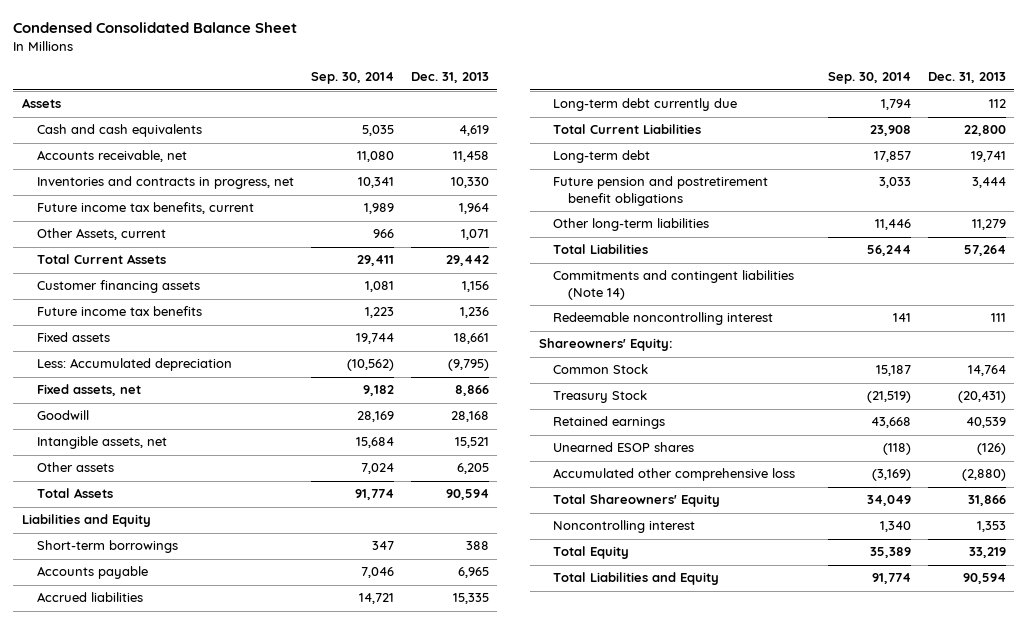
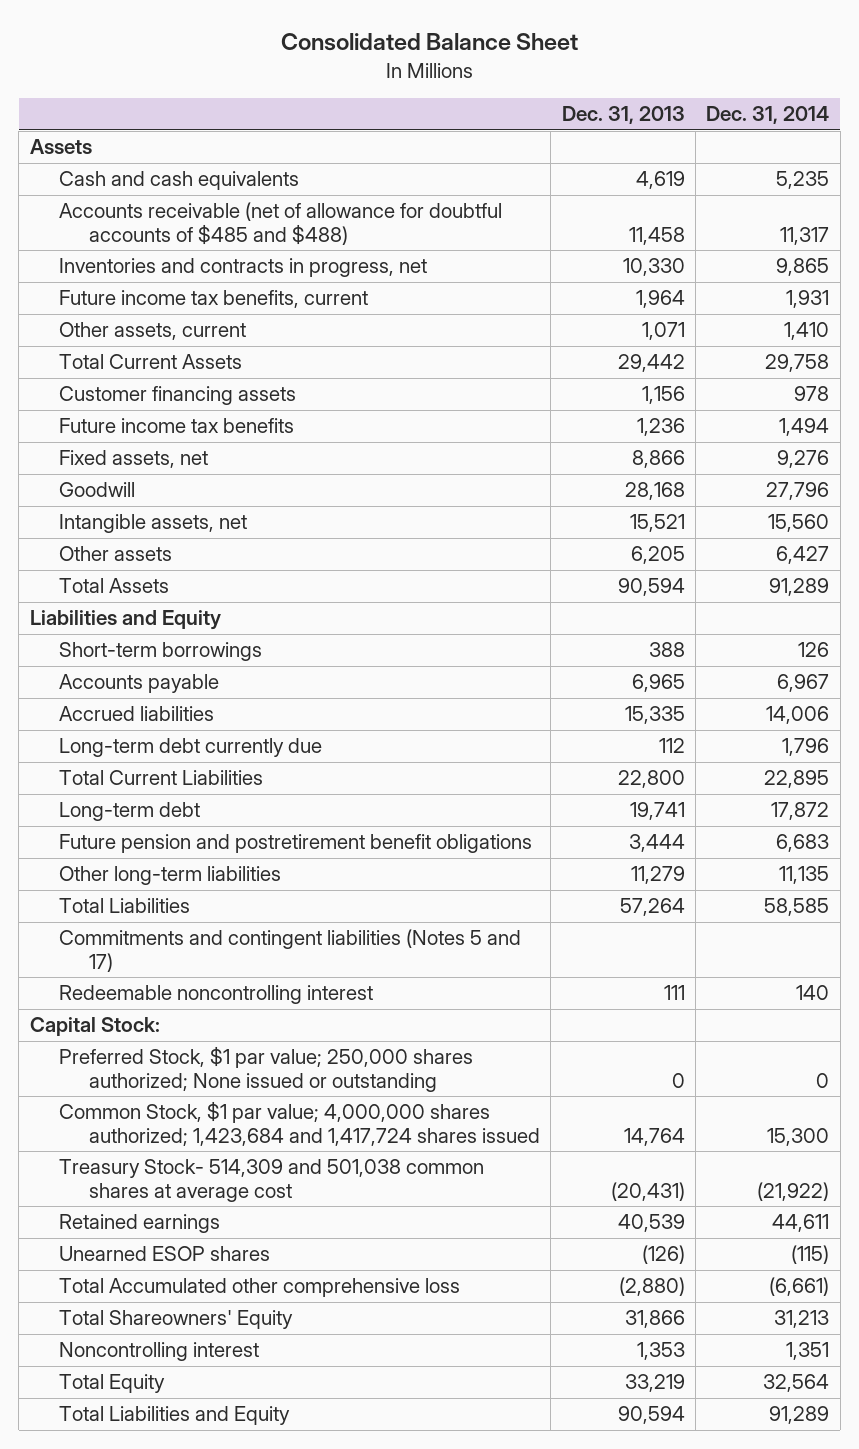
[13,22,298,34] Condensed Consolidated Balance Sheet -> [280,33,578,52] Consolidated Balance Sheet
[310,72,394,85] Sep. 30, 2014 -> none
none -> [706,106,830,125] Dec. 31, 2014
[36,150,187,163] Accounts receivable, net -> [59,202,503,245] Accounts receivable (net of allowance for doubtful accounts of $485 and $488)
[36,228,166,241] Other Assets, current -> [59,322,247,341] Other assets, current
[36,332,110,343] Fixed assets -> none
[36,358,232,372] Less: Accumulated depreciation -> none
[553,270,795,301] Commitments and contingent liabilities (Note 14) -> [59,929,522,972] Commitments and contingent liabilities (Notes 5 and 17)
[538,338,673,352] Shareowners' Equity: -> none
none -> [29,1017,160,1037] Capital Stock:
none -> [59,1046,474,1092] Preferred Stock, $1 par value; 250,000 shares authorized; None issued or outstanding
[553,364,649,375] Common Stock -> [59,1101,541,1146] Common Stock, $1 par value; 4,000,000 shares authorized; 1,423,684 and 1,417,724 shares issued
[553,390,648,404] Treasury Stock -> [59,1159,485,1202] Treasury Stock- 514,309 and 501,038 common shares at average cost
[553,468,796,482] Accumulated other comprehensive loss -> [59,1278,461,1298] Total Accumulated other comprehensive loss

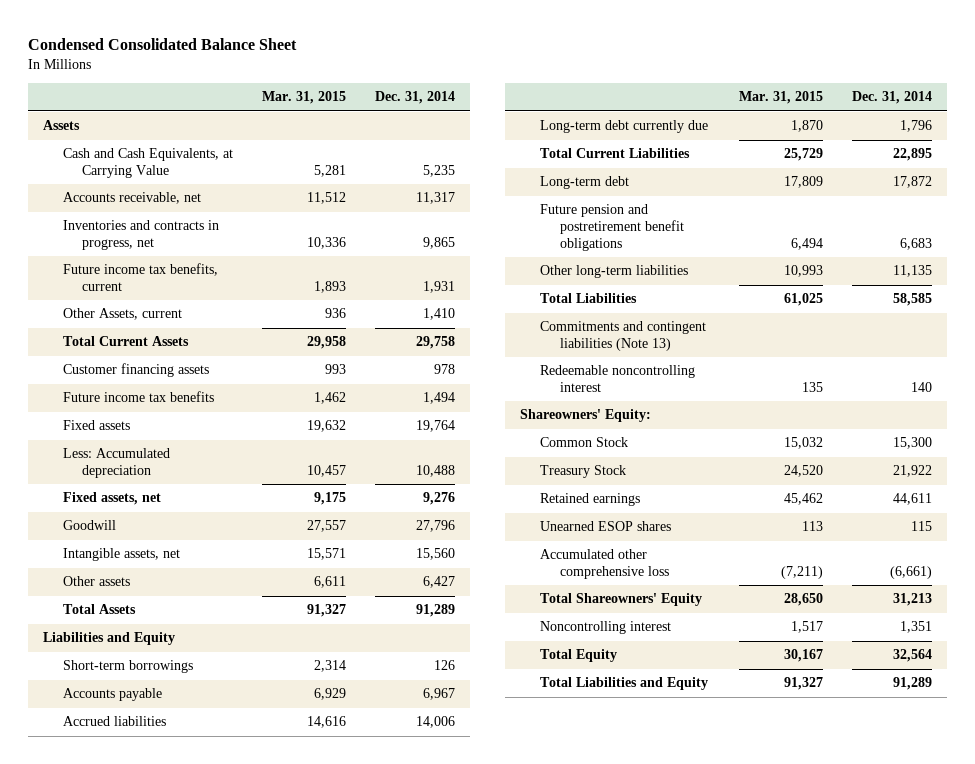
[280,33,578,52] Consolidated Balance Sheet -> [27,37,297,50] Condensed Consolidated Balance Sheet
[561,106,685,125] Dec. 31, 2013 -> none
none -> [261,91,346,105] Mar. 31, 2015
[59,171,300,191] Cash and cash equivalents -> [62,148,233,179] Cash and Cash Equivalents, at Carrying Value
[59,202,503,245] Accounts receivable (net of allowance for doubtful accounts of $485 and $488) -> [62,192,201,205] Accounts receivable, net
[59,322,247,341] Other assets, current -> [62,308,182,321] Other Assets, current
none -> [62,420,130,431] Fixed assets
none -> [62,448,170,479] Less: Accumulated depreciation
[59,929,522,972] Commitments and contingent liabilities (Notes 5 and 17) -> [539,321,706,352] Commitments and contingent liabilities (Note 13)
[29,1017,160,1037] Capital Stock: -> none
[59,1046,474,1092] Preferred Stock, $1 par value; 250,000 shares authorized; None issued or outstanding -> none
[59,1159,485,1202] Treasury Stock- 514,309 and 501,038 common shares at average cost -> none
none -> [519,409,651,423] Shareowners' Equity:
[59,1101,541,1146] Common Stock, $1 par value; 4,000,000 shares authorized; 1,423,684 and 1,417,724 shares issued -> [539,437,628,448] Common Stock
none -> [539,465,626,479] Treasury Stock
[791,1245,830,1265] (115) -> [911,521,933,532] 115
[59,1278,461,1298] Total Accumulated other comprehensive loss -> [539,549,669,580] Accumulated other comprehensive loss

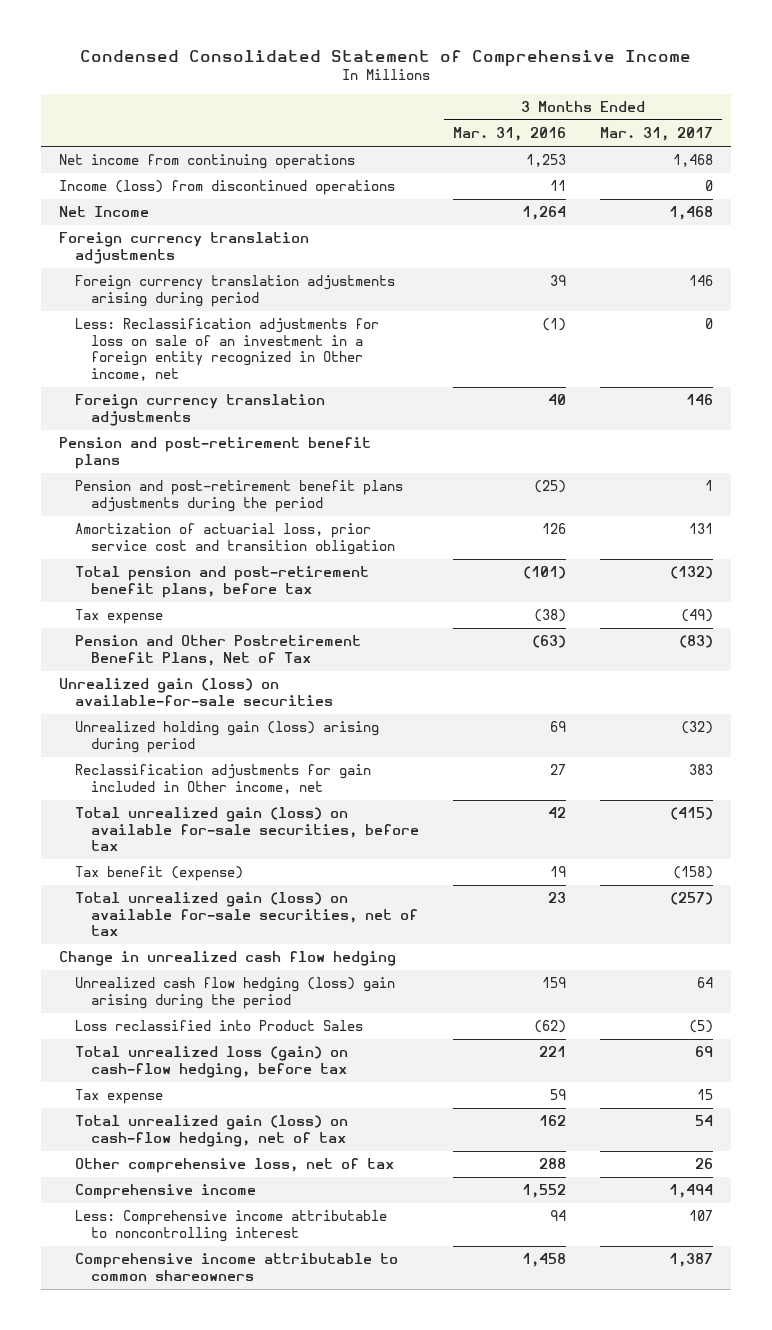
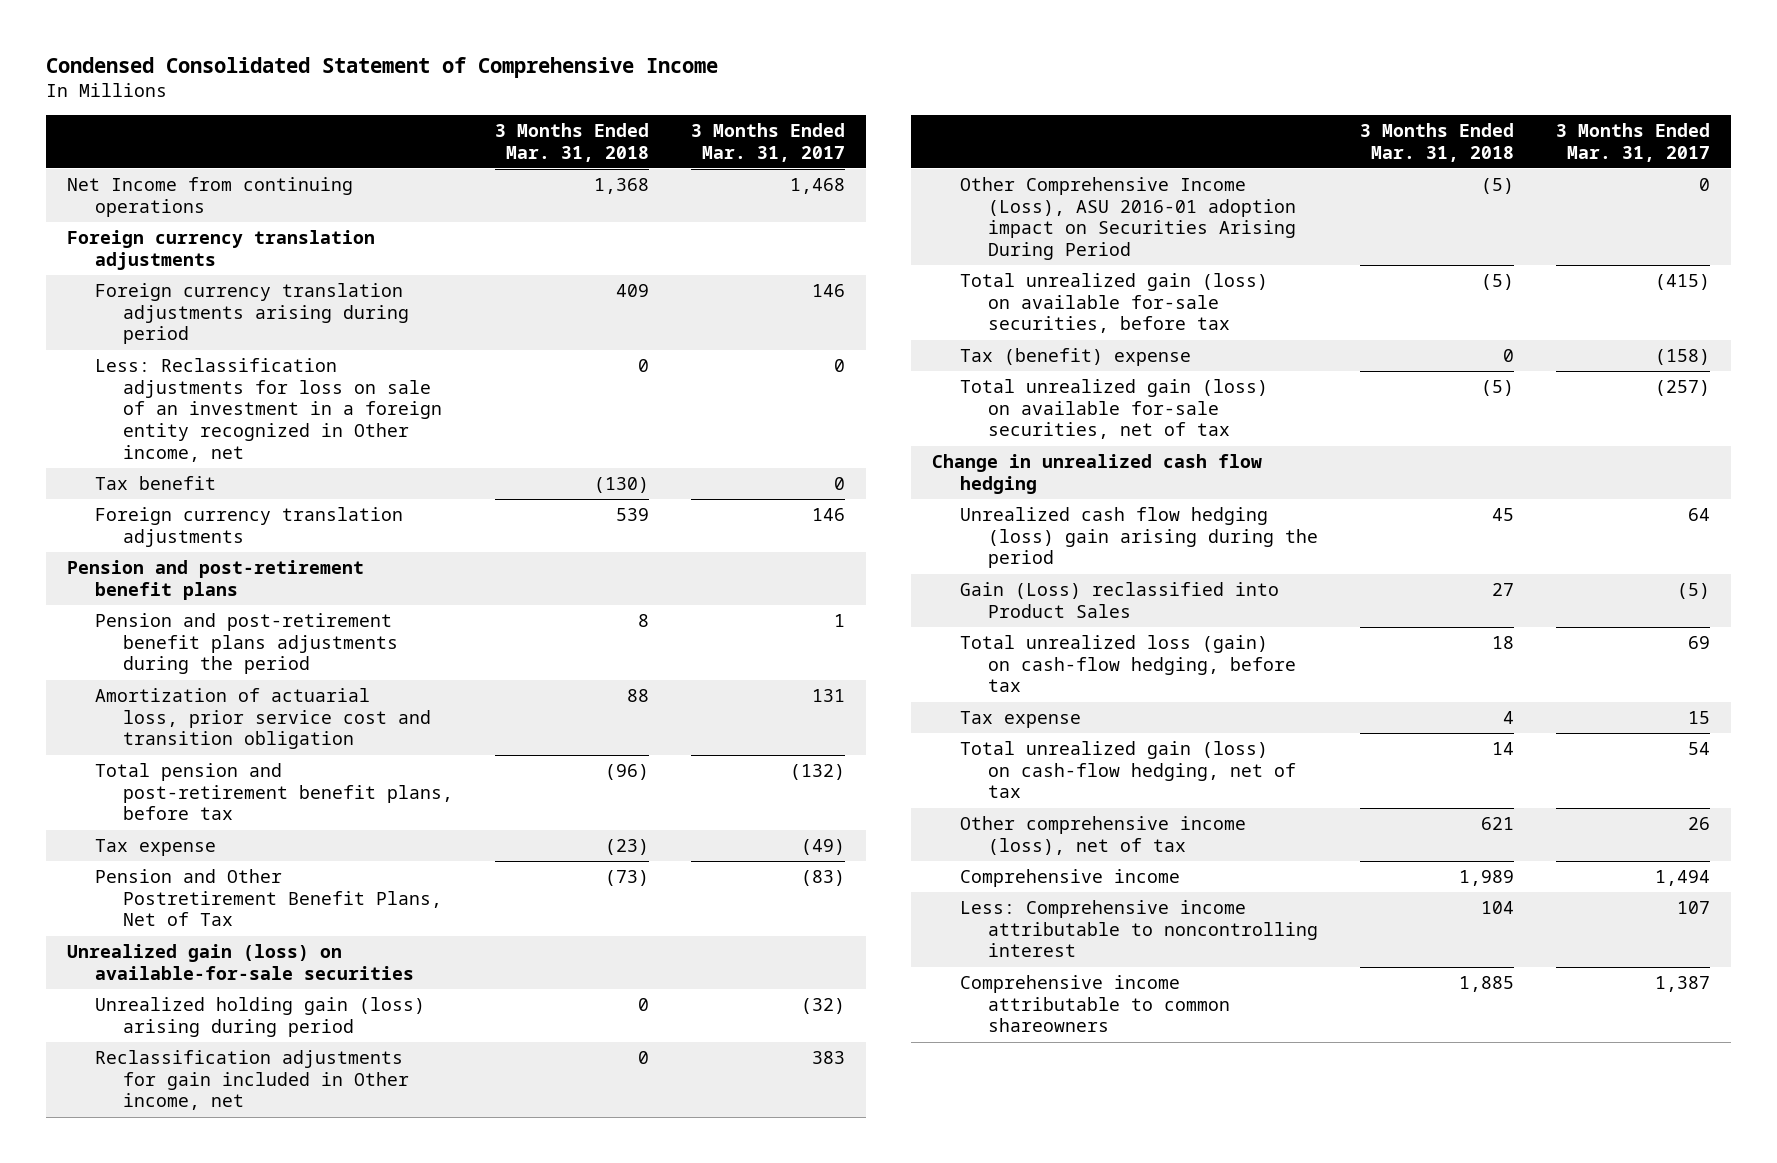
[452,127,566,142] Mar. 31, 2016 -> none
none -> [494,122,649,162] 3 Months Ended Mar. 31, 2018
[58,180,395,196] Income (loss) from discontinued operations -> none
[58,206,149,218] Net Income -> none
[58,154,355,170] Net income from continuing operations -> [66,176,353,217] Net Income from continuing operations
none -> [94,475,216,490] Tax benefit
none -> [959,176,1296,261] Other Comprehensive Income (Loss), ASU 2016-01 adoption impact on Securities Arising During Period
[74,866,243,882] Tax benefit (expense) -> [959,347,1191,366] Tax (benefit) expense
[74,1020,363,1032] Loss reclassified into Product Sales -> [959,581,1279,618] Gain (Loss) reclassified into Product Sales
[74,1158,394,1174] Other comprehensive loss, net of tax -> [959,815,1246,855] Other comprehensive income (loss), net of tax

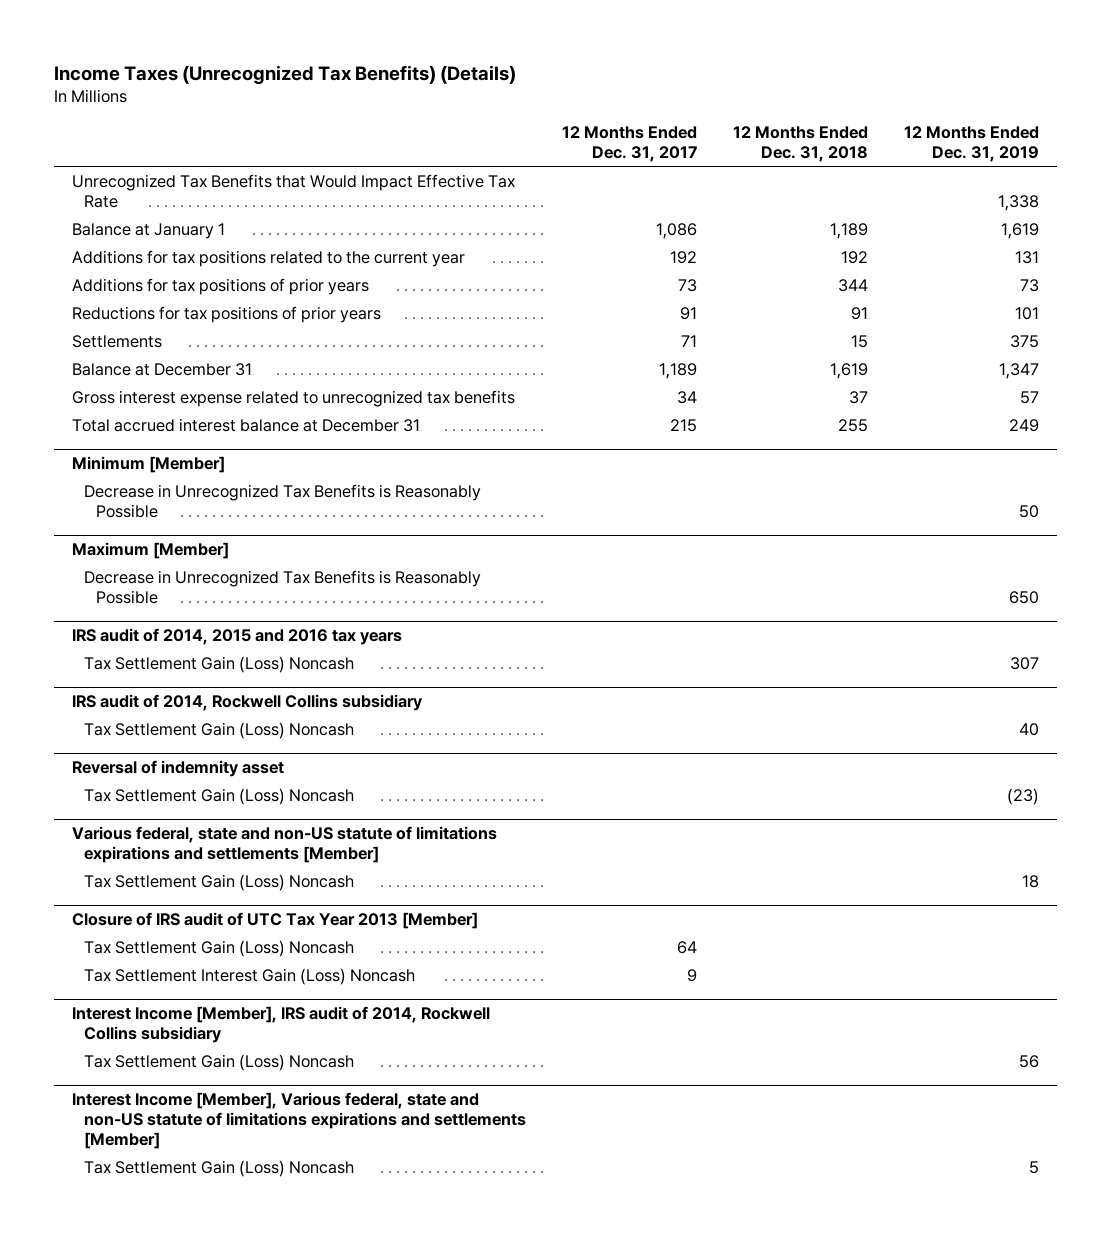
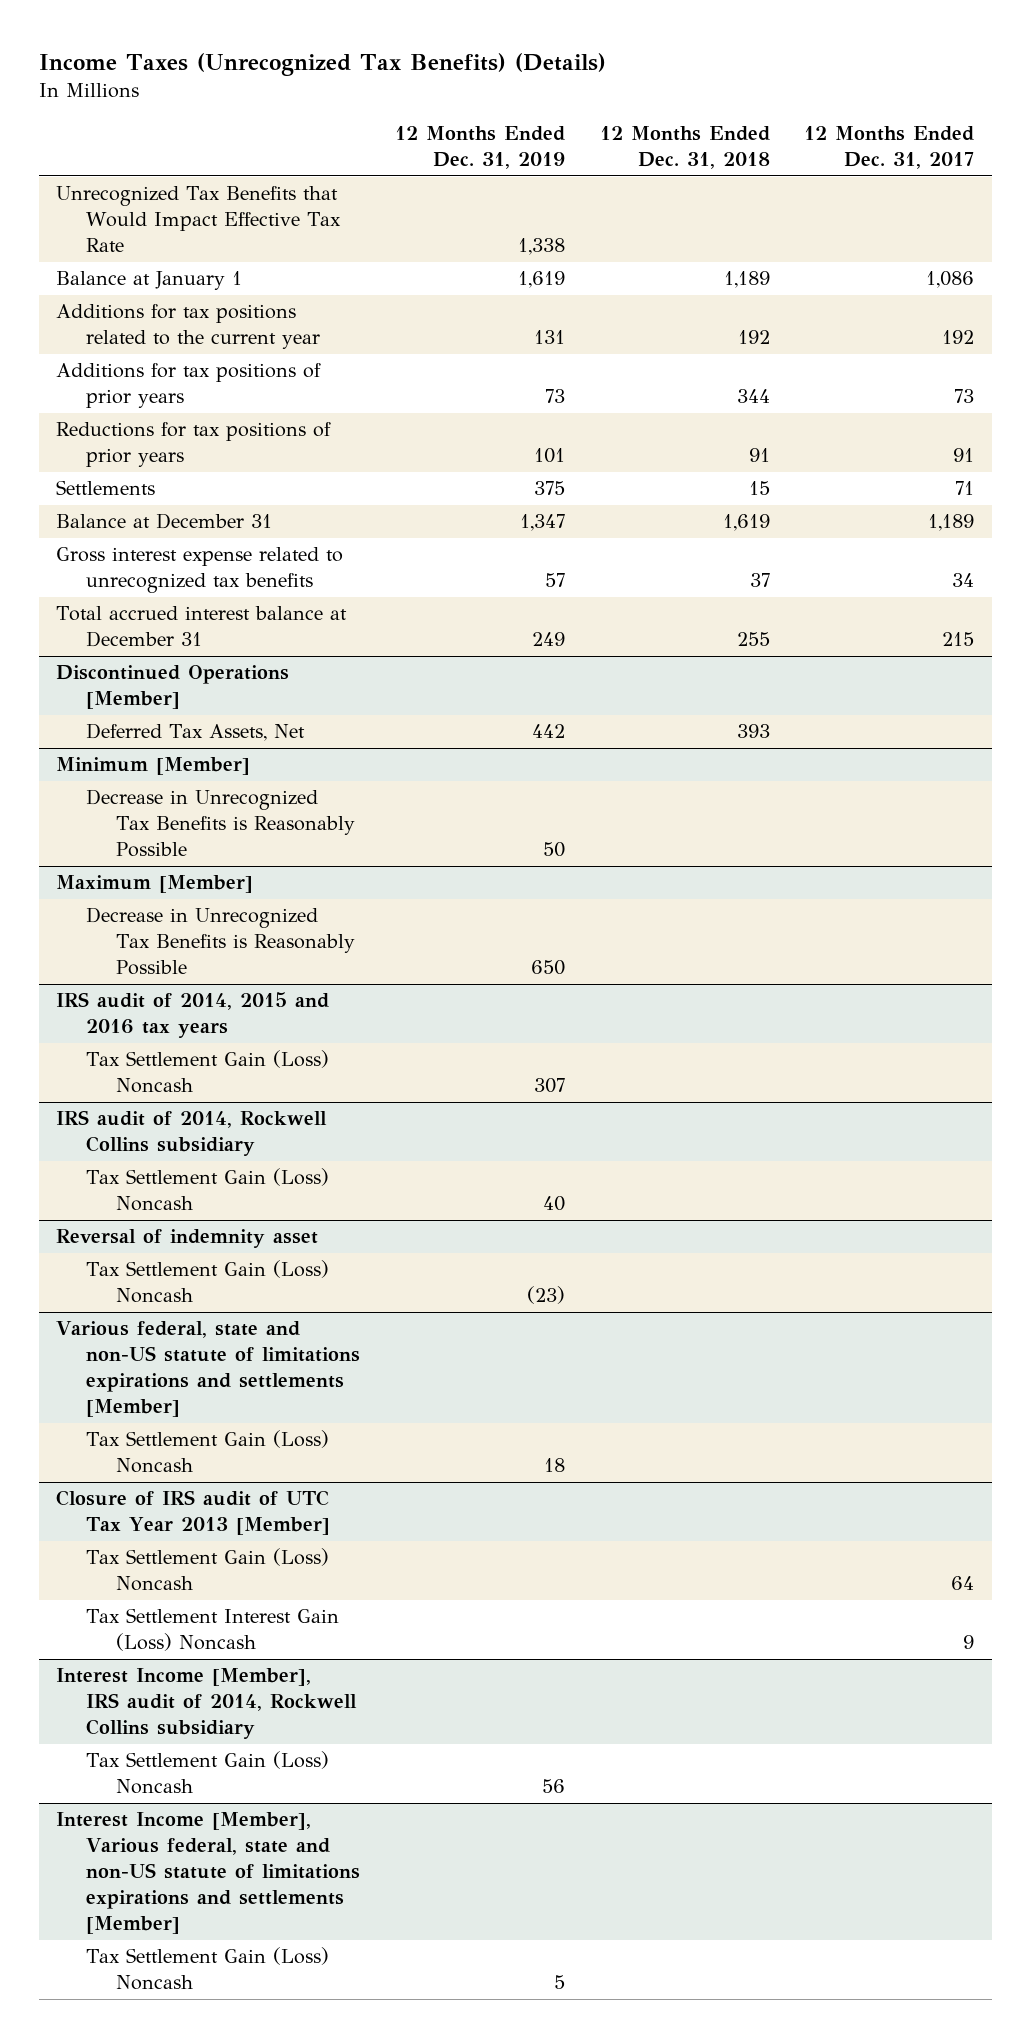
none -> [56,665,290,710] Discontinued Operations [Member]
none -> [86,723,306,742] Deferred Tax Assets, Net

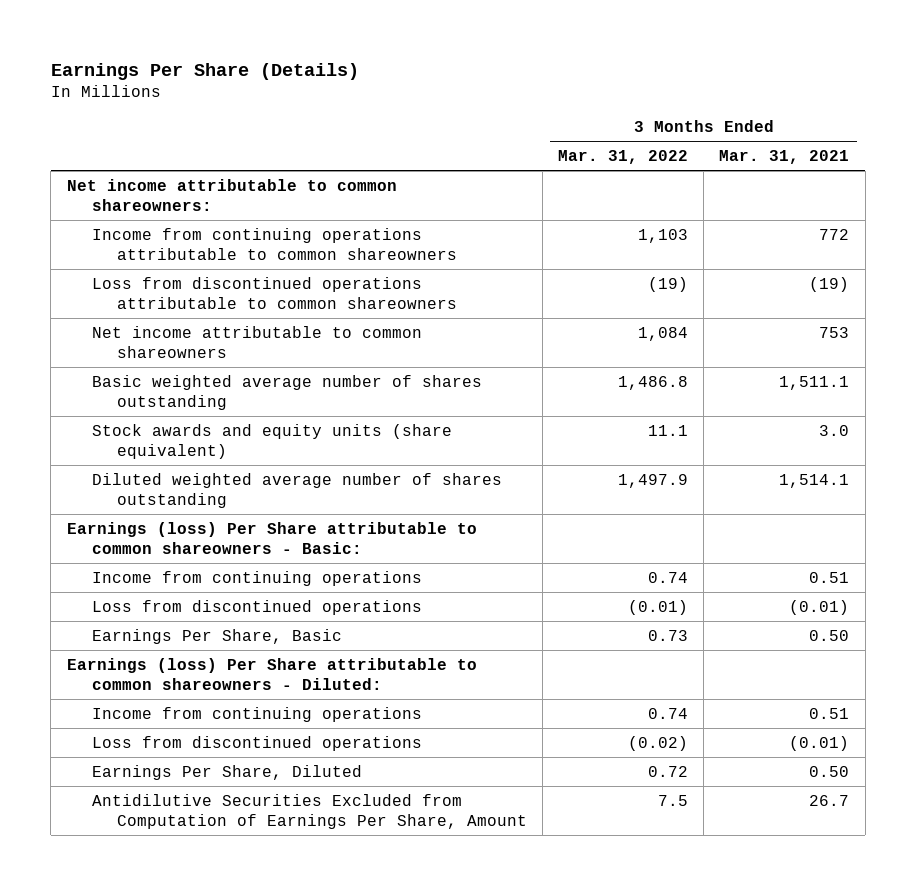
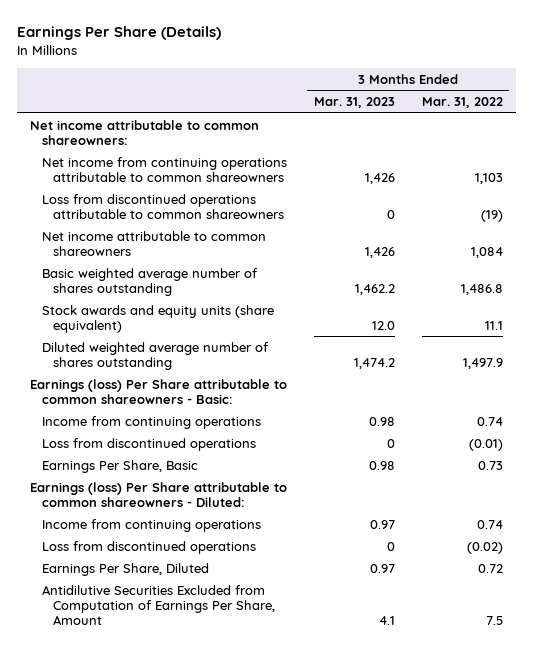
[719,150,850,165] Mar. 31, 2021 -> none
none -> [313,97,395,109] Mar. 31, 2023
[91,227,457,260] Income from continuing operations attributable to common shareowners -> [41,156,287,182] Net income from continuing operations attributable to common shareowners

